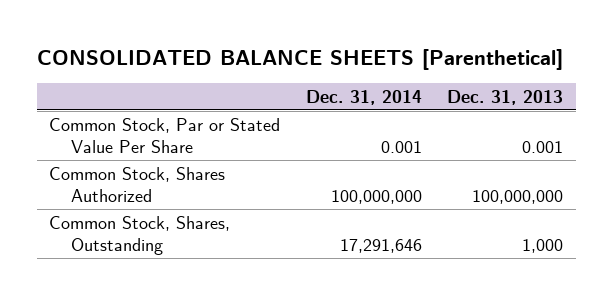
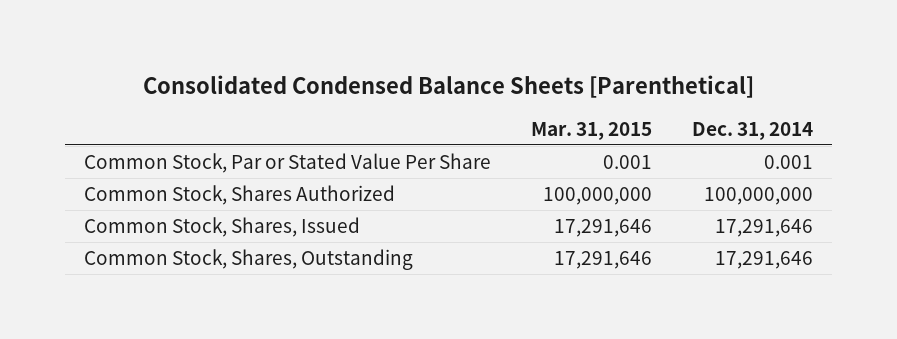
[36,48,563,70] CONSOLIDATED BALANCE SHEETS [Parenthetical] -> [142,75,754,99] Consolidated Condensed Balance Sheets [Parenthetical]
[447,89,564,105] Dec. 31, 2013 -> none
none -> [531,121,653,140] Mar. 31, 2015
none -> [84,216,361,237] Common Stock, Shares, Issued

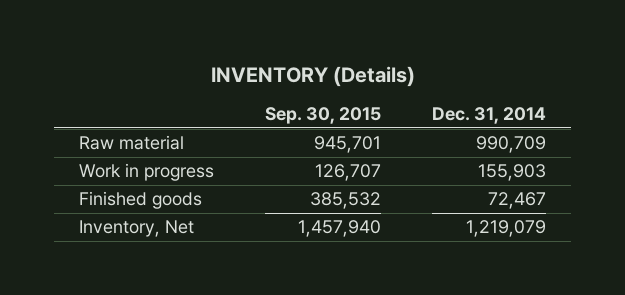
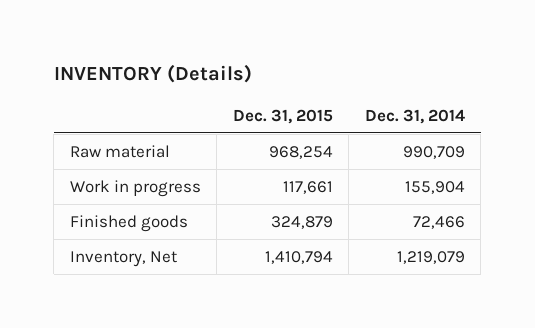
[265,106,382,124] Sep. 30, 2015 -> none
none -> [232,108,333,124] Dec. 31, 2015
[477,164,546,182] 155,903 -> [404,180,465,194] 155,904
[487,192,546,210] 72,467 -> [412,215,465,229] 72,466

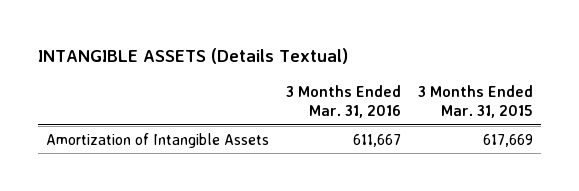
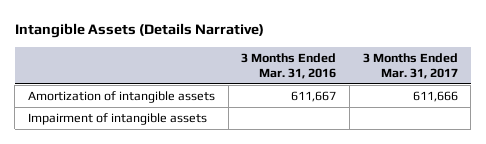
[38,48,349,65] INTANGIBLE ASSETS (Details Textual) -> [14,23,264,39] Intangible Assets (Details Narrative)
[417,84,533,119] 3 Months Ended Mar. 31, 2015 -> none
none -> [362,52,458,79] 3 Months Ended Mar. 31, 2017
[46,132,270,148] Amortization of Intangible Assets -> [28,91,216,104] Amortization of intangible assets
none -> [28,113,208,126] Impairment of intangible assets

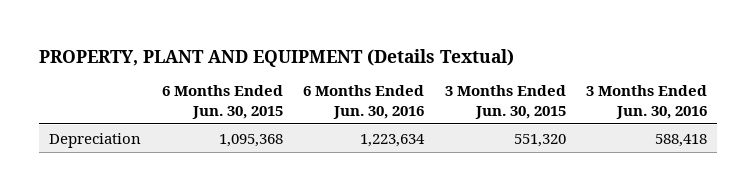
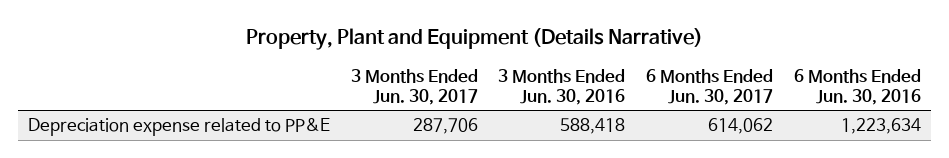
[39,48,515,67] PROPERTY, PLANT AND EQUIPMENT (Details Textual) -> [246,28,704,51] Property, Plant and Equipment (Details Narrative)
[161,85,283,119] 6 Months Ended Jun. 30, 2015 -> none
[444,85,566,119] 3 Months Ended Jun. 30, 2015 -> none
none -> [350,68,478,105] 3 Months Ended Jun. 30, 2017
none -> [646,68,774,105] 6 Months Ended Jun. 30, 2017
[49,132,142,148] Depreciation -> [27,118,330,137] Depreciation expense related to PP&E

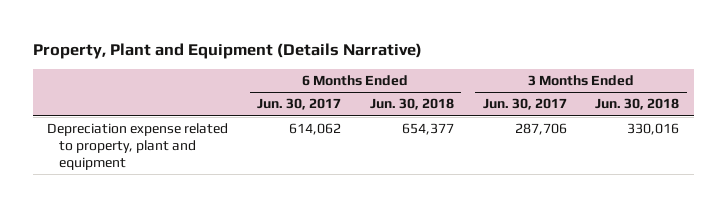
[498,68,626,105] 3 Months Ended Jun. 30, 2016 -> none
[793,68,921,105] 6 Months Ended Jun. 30, 2016 -> none
none -> [369,98,454,111] Jun. 30, 2018
none -> [595,98,680,111] Jun. 30, 2018
[27,118,330,137] Depreciation expense related to PP&E -> [46,123,228,170] Depreciation expense related to property, plant and equipment

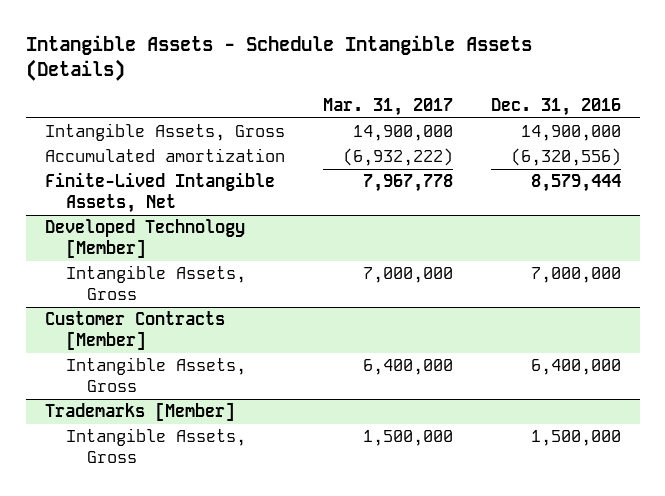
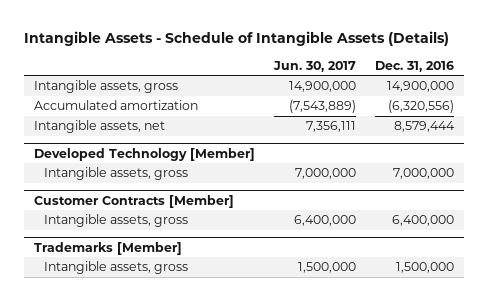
[25,35,532,82] Intangible Assets - Schedule Intangible Assets (Details) -> [24,31,450,47] Intangible Assets - Schedule of Intangible Assets (Details)
[322,98,453,117] Mar. 31, 2017 -> none
none -> [272,60,356,72] Jun. 30, 2017
[44,123,285,142] Intangible Assets, Gross -> [33,80,178,94] Intangible assets, gross
[44,172,275,213] Finite-Lived Intangible Assets, Net -> [33,120,165,134] Intangible assets, net
[66,265,247,300] Intangible Assets, Gross -> [43,167,188,181] Intangible assets, gross
[66,357,247,392] Intangible Assets, Gross -> [43,214,188,228] Intangible assets, gross
[66,428,247,463] Intangible Assets, Gross -> [43,261,188,275] Intangible assets, gross

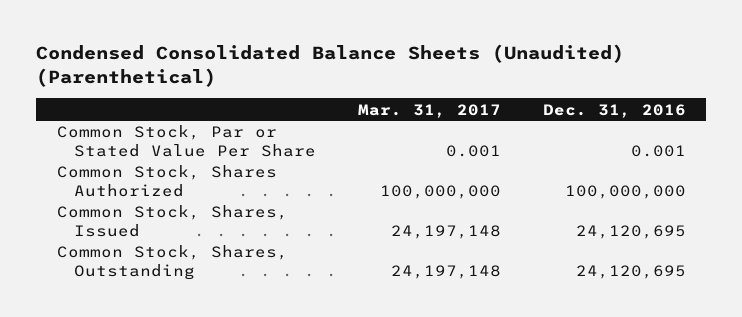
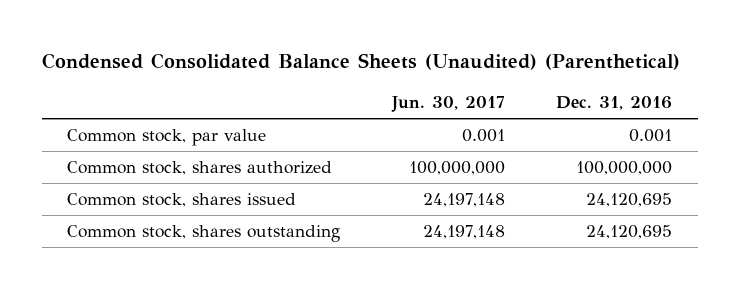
[357,103,501,118] Mar. 31, 2017 -> none
none -> [390,95,505,112] Jun. 30, 2017
[56,125,317,157] Common Stock, Par or Stated Value Per Share -> [67,129,267,147] Common stock, par value
[56,165,277,197] Common Stock, Shares Authorized -> [67,161,333,176] Common stock, shares authorized
[56,205,288,237] Common Stock, Shares, Issued -> [67,193,297,208] Common stock, shares issued
[56,245,288,280] Common Stock, Shares, Outstanding -> [67,225,341,243] Common stock, shares outstanding

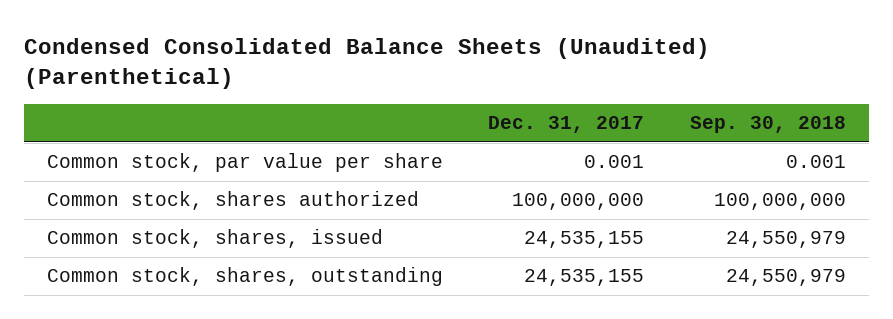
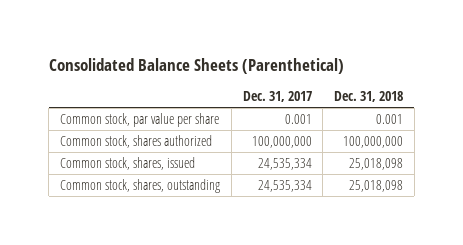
[24,38,711,90] Condensed Consolidated Balance Sheets (Unaudited) (Parenthetical) -> [48,57,344,74] Consolidated Balance Sheets (Parenthetical)
[689,116,846,134] Sep. 30, 2018 -> none
none -> [334,90,404,102] Dec. 31, 2018
[524,231,645,249] 24,535,155 -> [257,158,312,171] 24,535,334
[524,269,645,287] 24,535,155 -> [257,180,312,193] 24,535,334

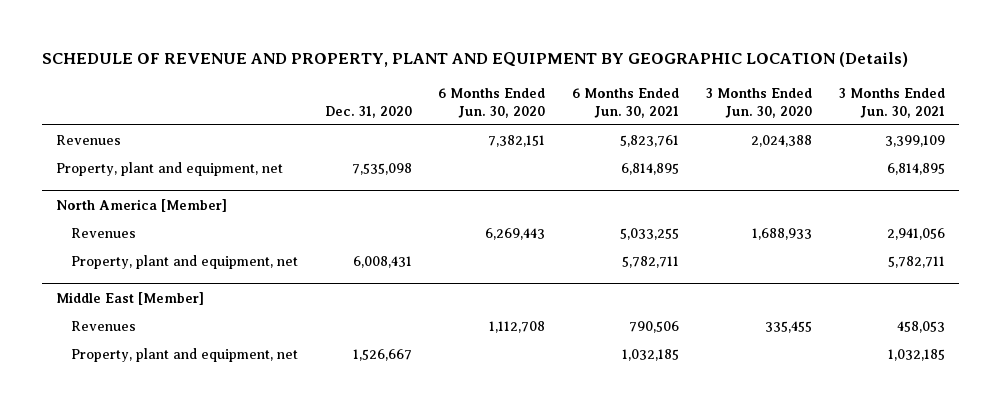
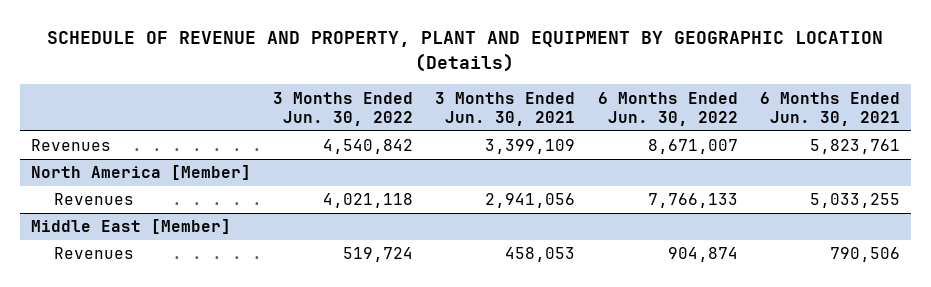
[324,105,412,118] Dec. 31, 2020 -> none
[438,87,546,118] 6 Months Ended Jun. 30, 2020 -> none
[706,87,813,118] 3 Months Ended Jun. 30, 2020 -> none
none -> [273,91,414,127] 3 Months Ended Jun. 30, 2022
none -> [597,91,738,127] 6 Months Ended Jun. 30, 2022
[55,162,283,177] Property, plant and equipment, net -> none
[70,255,298,270] Property, plant and equipment, net -> none
[70,348,298,363] Property, plant and equipment, net -> none

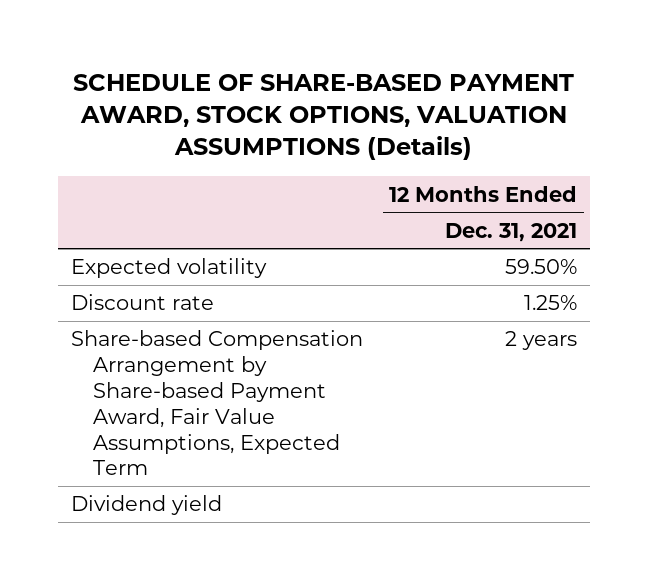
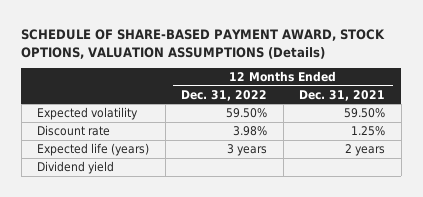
none -> [181,89,268,101] Dec. 31, 2022
[71,330,364,476] Share-based Compensation Arrangement by Share-based Payment Award, Fair Value Assumptions, Expected Term -> [37,142,150,156] Expected life (years)

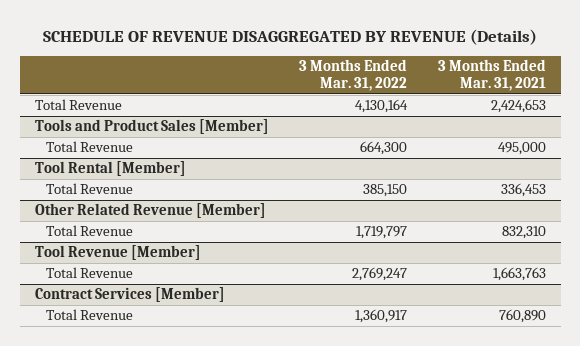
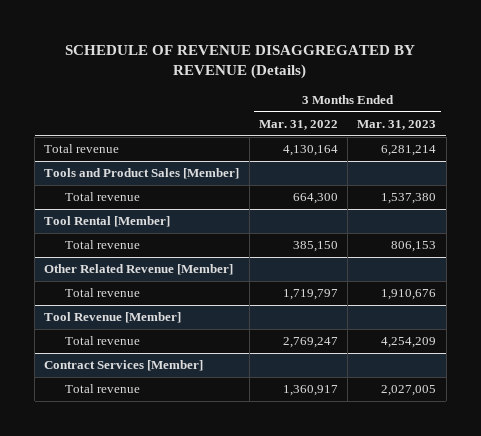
[437,59,546,92] 3 Months Ended Mar. 31, 2021 -> none
none -> [357,119,437,130] Mar. 31, 2023
[34,99,122,111] Total Revenue -> [44,144,120,154] Total revenue
[45,141,133,153] Total Revenue -> [64,192,140,202] Total revenue
[45,183,133,195] Total Revenue -> [64,240,140,250] Total revenue
[45,225,133,237] Total Revenue -> [64,288,140,298] Total revenue
[45,267,133,279] Total Revenue -> [64,336,140,346] Total revenue
[45,309,133,321] Total Revenue -> [64,384,140,394] Total revenue

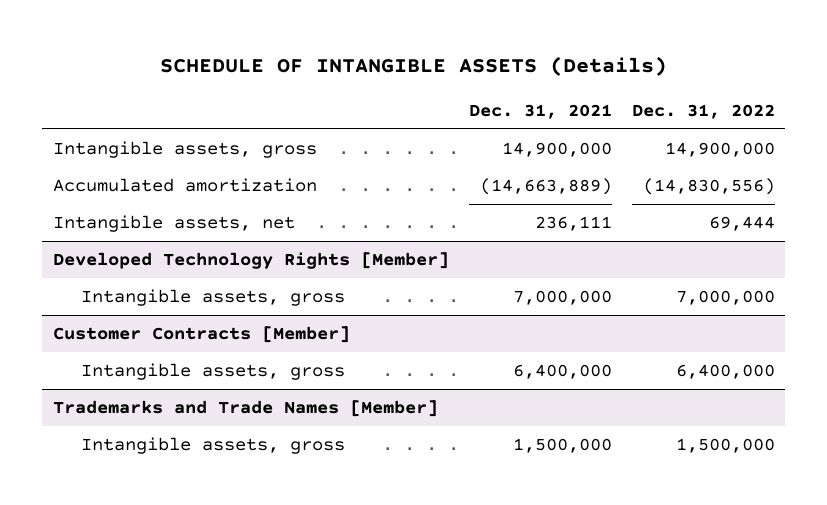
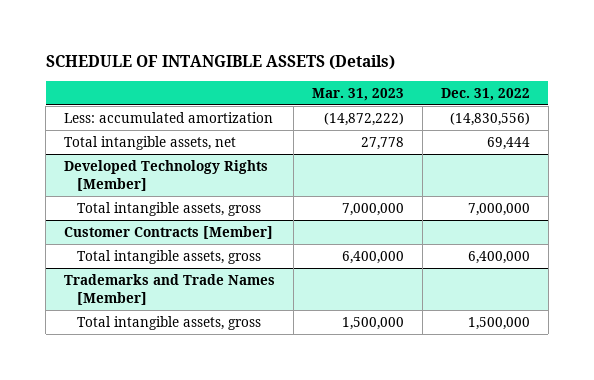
[468,103,612,119] Dec. 31, 2021 -> none
none -> [312,87,405,101] Mar. 31, 2023
[52,141,317,159] Intangible assets, gross -> none
[52,178,317,193] Accumulated amortization -> [64,111,274,123] Less: accumulated amortization
[52,215,295,233] Intangible assets, net -> [64,135,237,150] Total intangible assets, net
[81,289,346,307] Intangible assets, gross -> [76,201,261,216] Total intangible assets, gross
[81,363,346,381] Intangible assets, gross -> [76,249,261,264] Total intangible assets, gross
[81,437,346,455] Intangible assets, gross -> [76,315,261,330] Total intangible assets, gross

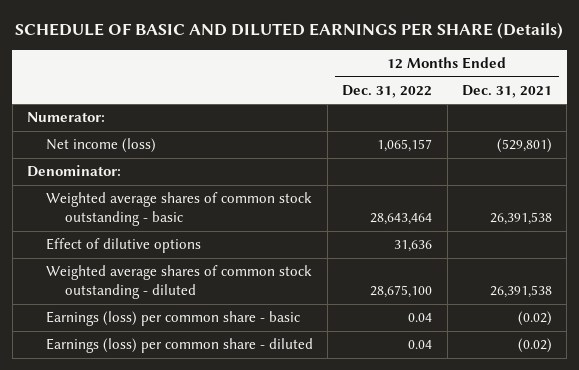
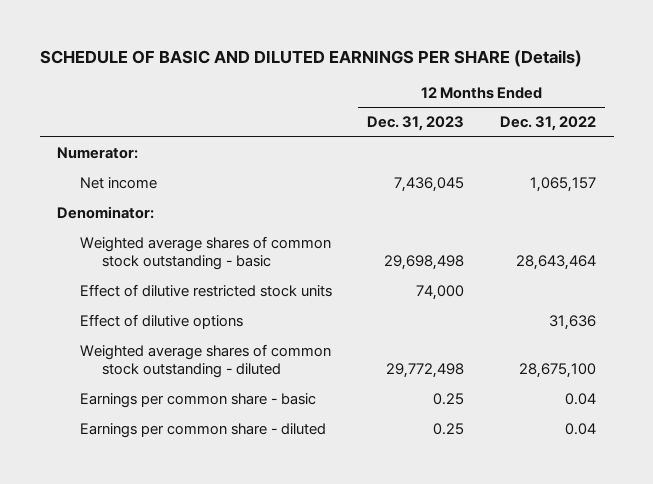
[461,84,552,98] Dec. 31, 2021 -> none
none -> [367,116,465,132] Dec. 31, 2023
[45,138,156,154] Net income (loss) -> [79,177,157,190] Net income
none -> [79,284,332,298] Effect of dilutive restricted stock units
[45,311,300,327] Earnings (loss) per common share - basic -> [79,393,316,409] Earnings per common share - basic
[45,338,313,354] Earnings (loss) per common share - diluted -> [79,423,326,439] Earnings per common share - diluted

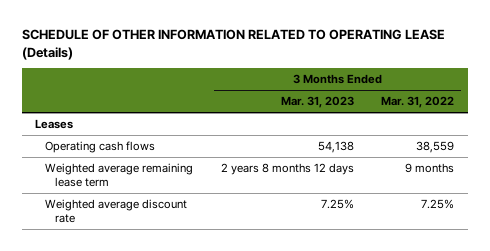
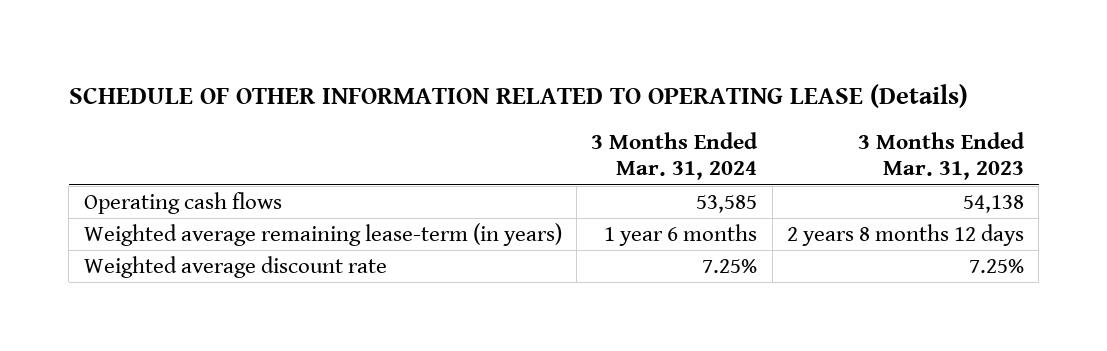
[381,96,455,109] Mar. 31, 2022 -> none
none -> [591,131,759,181] 3 Months Ended Mar. 31, 2024
[35,119,74,130] Leases -> none
[45,163,194,187] Weighted average remaining lease term -> [83,223,562,247] Weighted average remaining lease-term (in years)

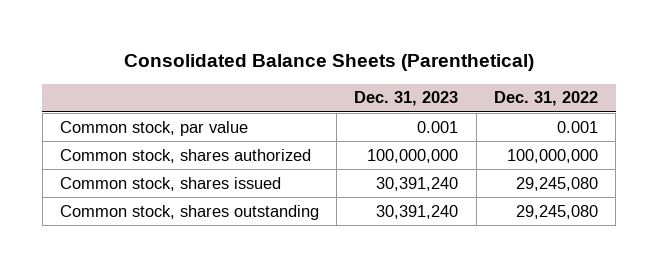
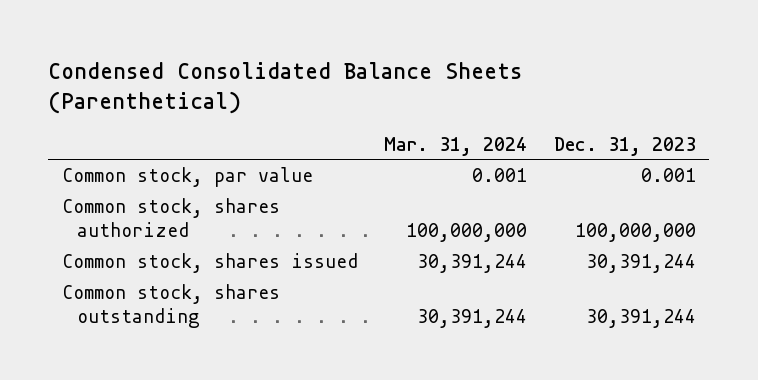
[123,54,534,72] Consolidated Balance Sheets (Parenthetical) -> [48,61,523,115] Condensed Consolidated Balance Sheets (Parenthetical)
[493,91,598,107] Dec. 31, 2022 -> none
none -> [384,136,528,156] Mar. 31, 2024
[376,176,459,191] 30,391,240 -> [586,254,697,274] 30,391,244
[376,204,459,219] 30,391,240 -> [586,309,697,329] 30,391,244

